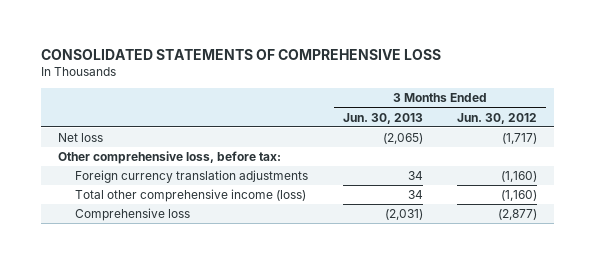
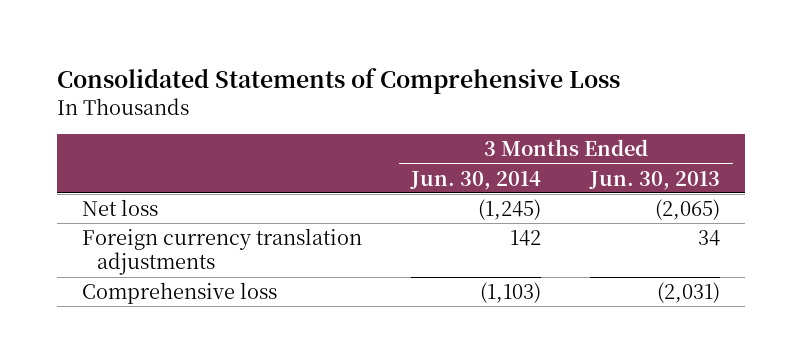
[40,48,441,60] CONSOLIDATED STATEMENTS OF COMPREHENSIVE LOSS -> [56,67,620,94] Consolidated Statements of Comprehensive Loss
[457,112,538,124] Jun. 30, 2012 -> none
none -> [409,170,541,190] Jun. 30, 2014
[57,151,281,165] Other comprehensive loss, before tax: -> none
[75,189,307,203] Total other comprehensive income (loss) -> none

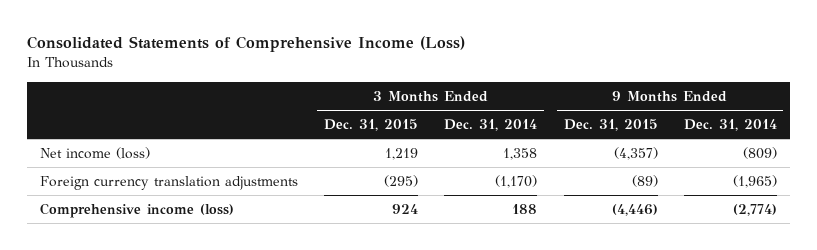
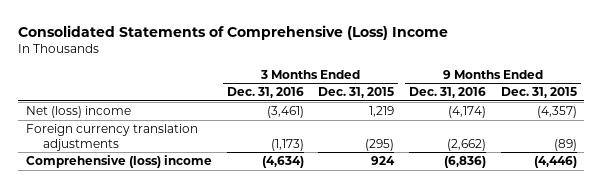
[26,36,465,53] Consolidated Statements of Comprehensive Income (Loss) -> [18,25,449,41] Consolidated Statements of Comprehensive (Loss) Income
[444,119,538,132] Dec. 31, 2014 -> none
[683,119,777,132] Dec. 31, 2014 -> none
none -> [226,87,304,99] Dec. 31, 2016
none -> [409,87,487,99] Dec. 31, 2016
[39,147,150,160] Net income (loss) -> [25,106,131,119] Net (loss) income
[39,203,234,219] Comprehensive income (loss) -> [25,155,212,169] Comprehensive (loss) income

